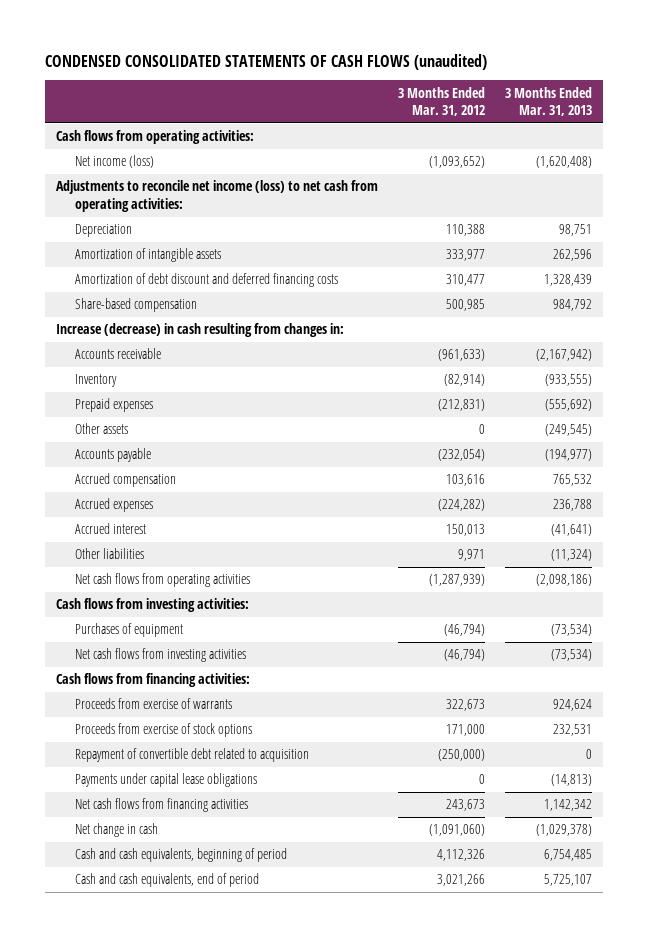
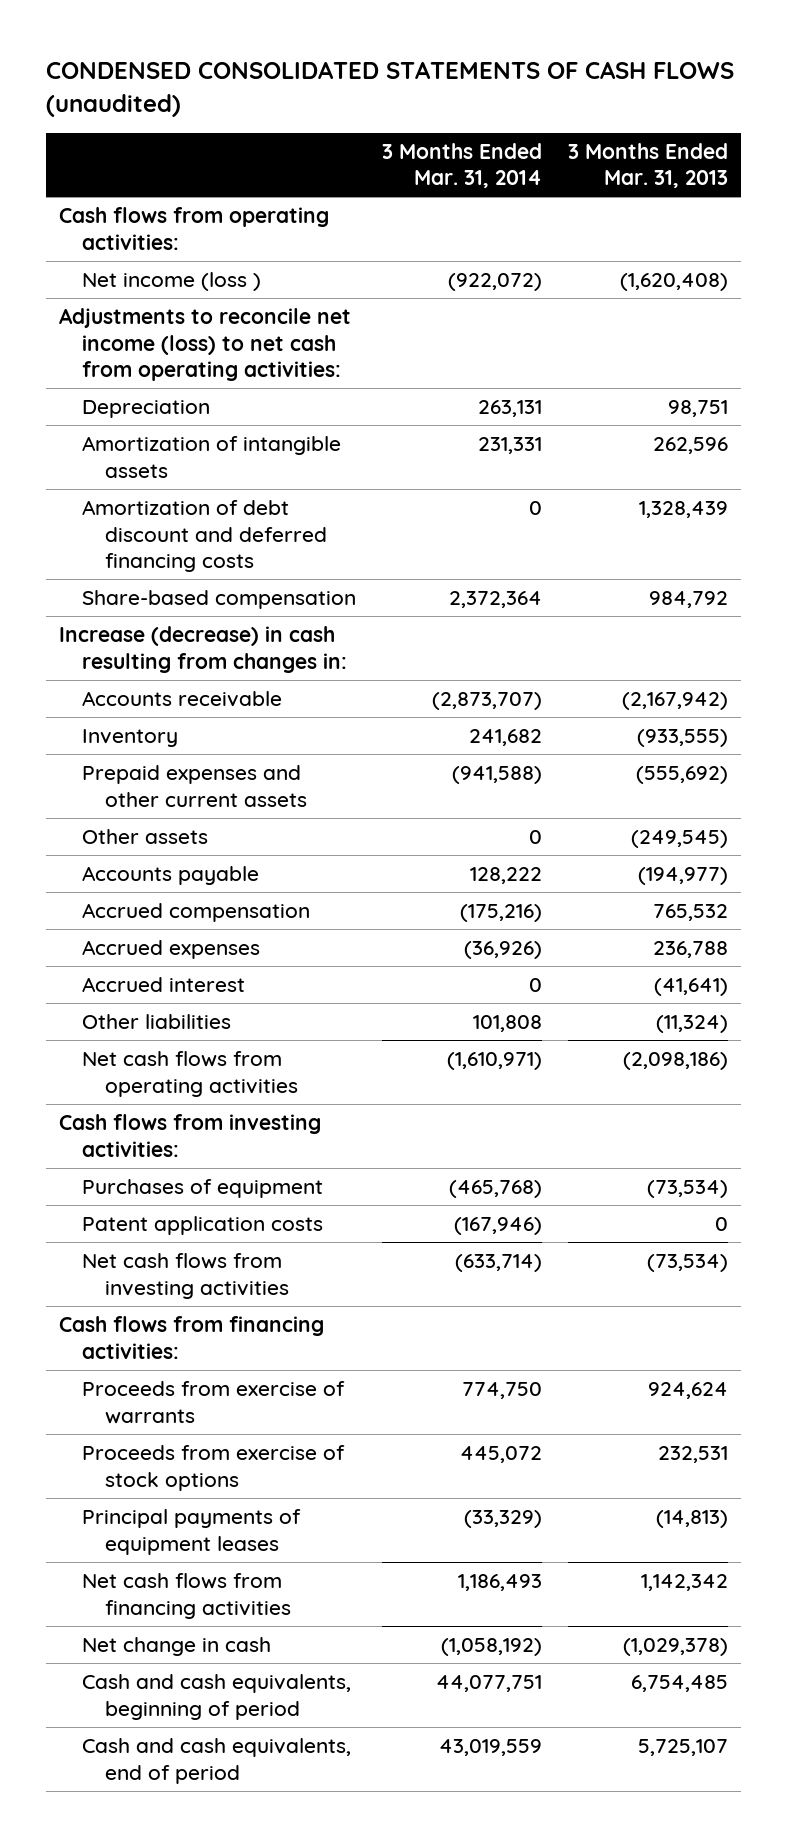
[398,86,486,117] 3 Months Ended Mar. 31, 2012 -> none
none -> [381,142,542,189] 3 Months Ended Mar. 31, 2014
[74,155,154,169] Net income (loss) -> [82,271,262,291] Net income (loss )
[74,398,153,413] Prepaid expenses -> [82,764,307,807] Prepaid expenses and other current assets
none -> [82,1215,324,1235] Patent application costs
[74,748,309,763] Repayment of convertible debt related to acquisition -> none
[74,773,257,788] Payments under capital lease obligations -> [82,1508,302,1555] Principal payments of equipment leases

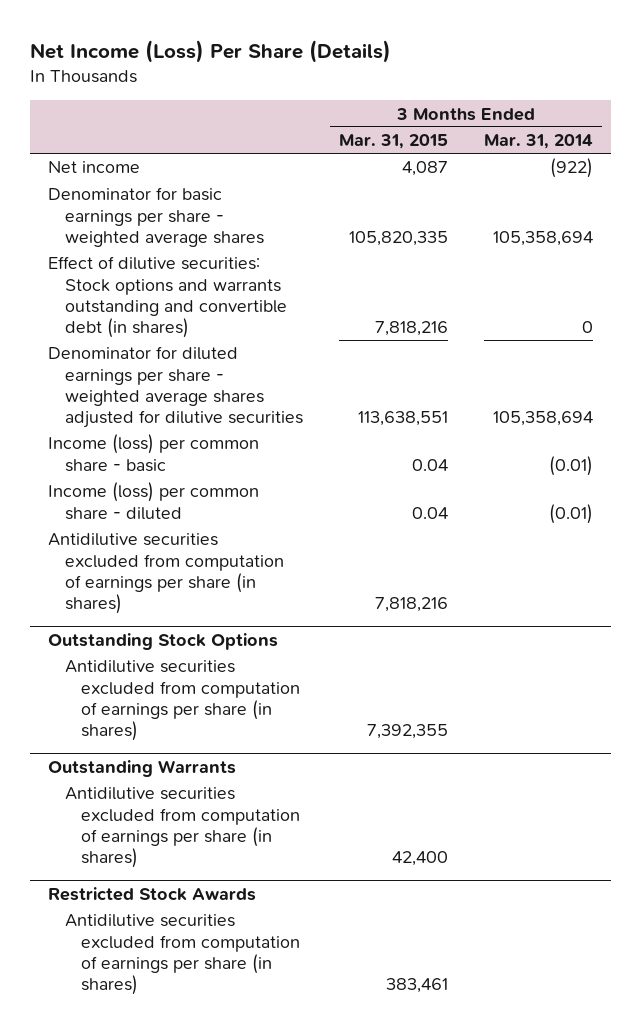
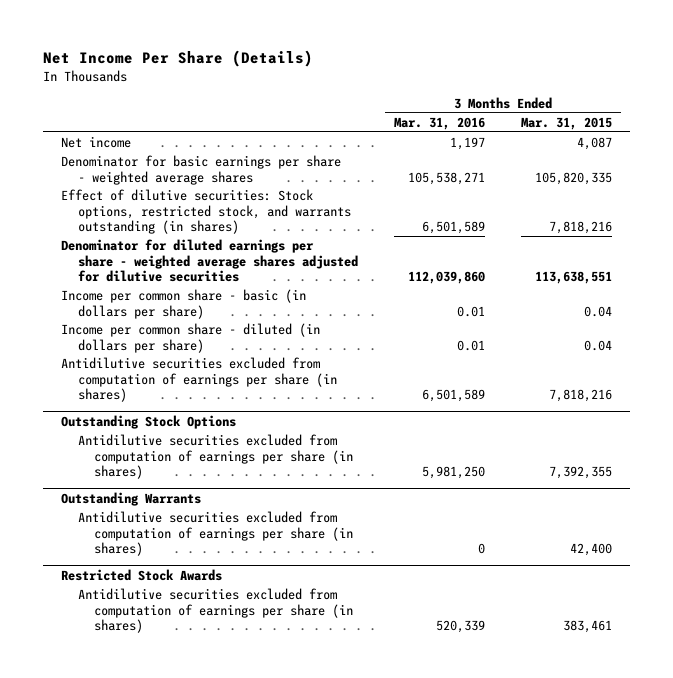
[30,39,392,63] Net Income (Loss) Per Share (Details) -> [42,49,313,67] Net Income Per Share (Details)
[483,134,593,150] Mar. 31, 2014 -> none
none -> [393,116,485,130] Mar. 31, 2016
[48,256,287,339] Effect of dilutive securities: Stock options and warrants outstanding and convertible debt (in shares) -> [60,189,351,234] Effect of dilutive securities: Stock options, restricted stock, and warrants outstanding (in shares)
[48,434,260,472] Income (loss) per common share - basic -> [60,289,306,319] Income per common share - basic (in dollars per share)
[48,482,260,520] Income (loss) per common share - diluted -> [60,323,320,353] Income per common share - diluted (in dollars per share)

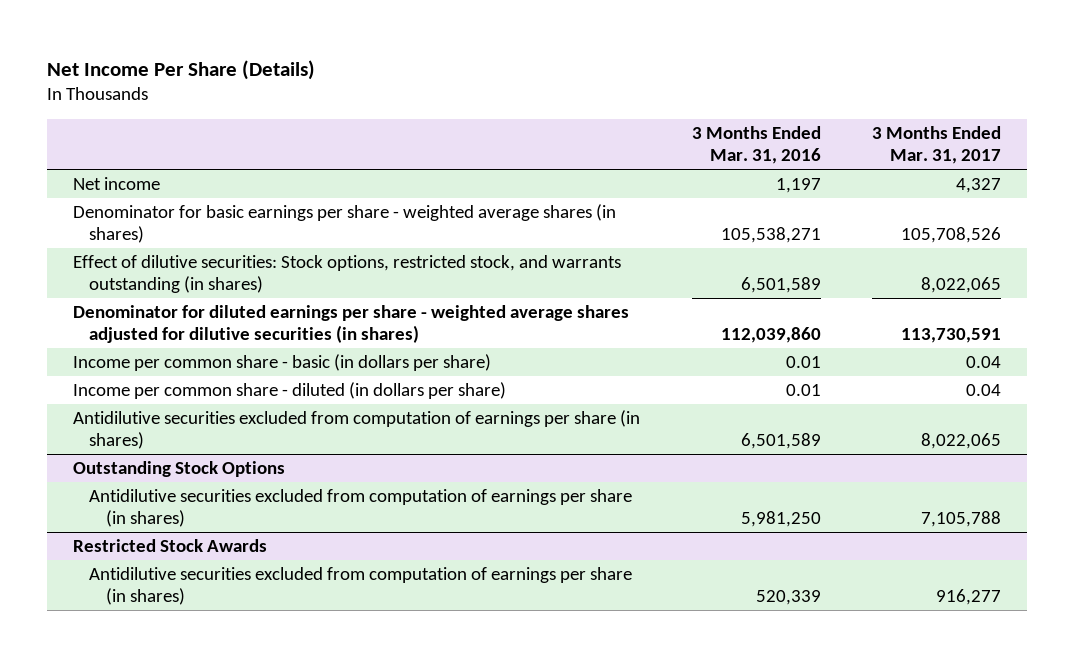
[521,116,613,130] Mar. 31, 2015 -> none
none -> [872,125,1002,165] 3 Months Ended Mar. 31, 2017
[60,155,341,185] Denominator for basic earnings per share - weighted average shares -> [72,203,616,244] Denominator for basic earnings per share - weighted average shares (in shares)
[60,239,358,282] Denominator for diluted earnings per share - weighted average shares adjusted for dilutive securities -> [72,304,629,344] Denominator for diluted earnings per share - weighted average shares adjusted for dilutive securities (in shares)
[60,491,201,506] Outstanding Warrants -> none
[77,511,354,556] Antidilutive securities excluded from computation of earnings per share (in shares) -> none

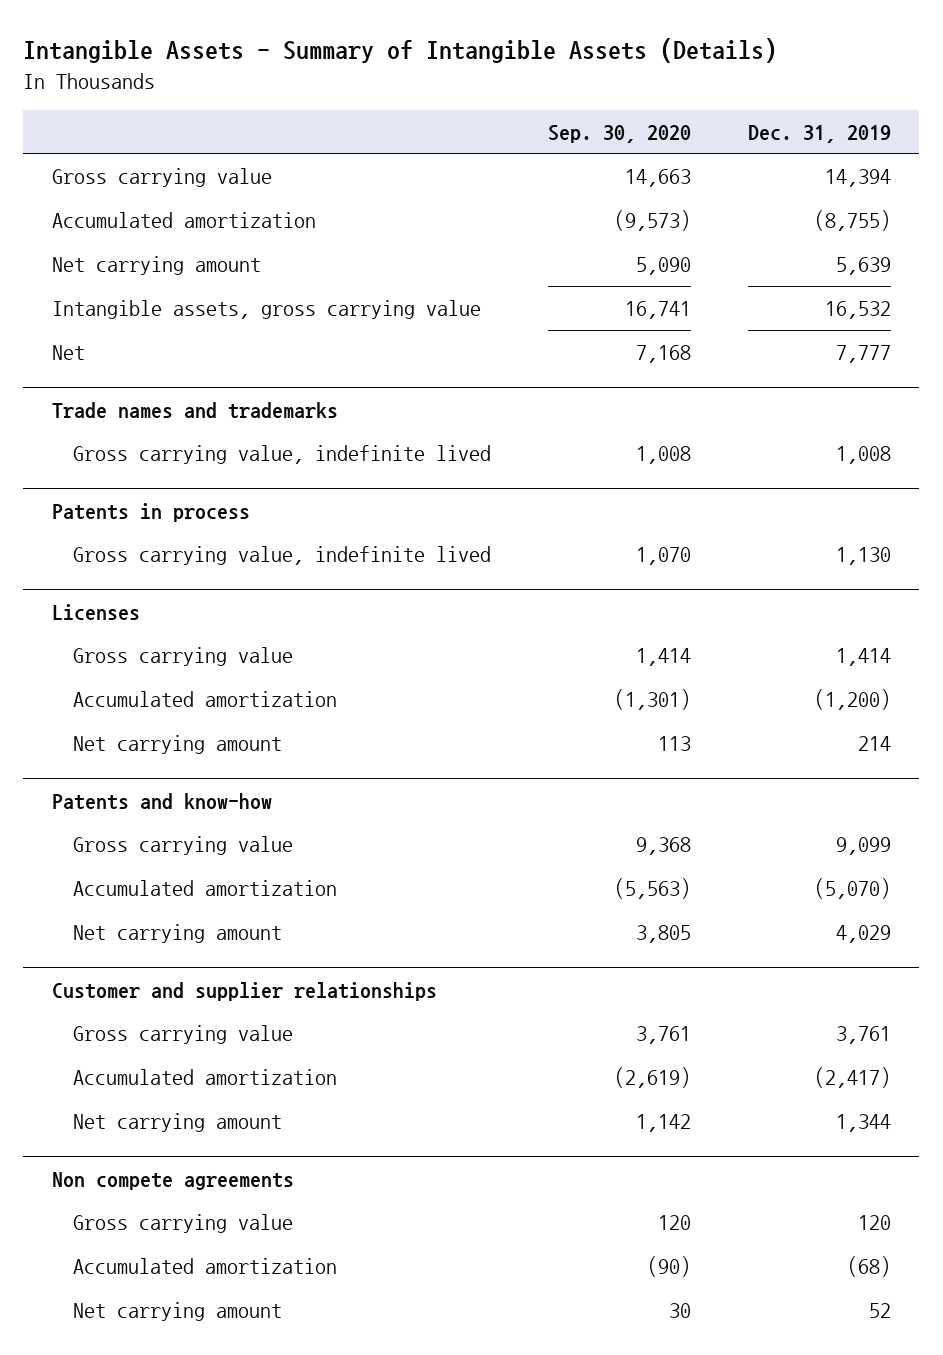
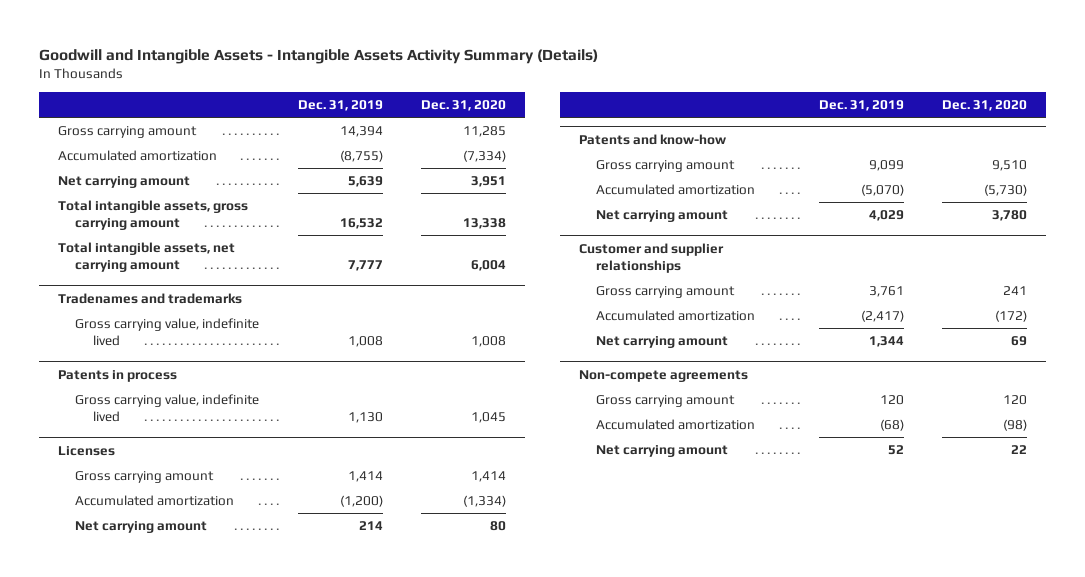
[23,37,778,63] Intangible Assets - Summary of Intangible Assets (Details) -> [38,48,598,64] Goodwill and Intangible Assets - Intangible Assets Activity Summary (Details)
[548,124,692,143] Sep. 30, 2020 -> none
none -> [421,99,507,111] Dec. 31, 2020
[51,167,272,187] Gross carrying value -> [57,125,197,138] Gross carrying amount
[51,299,481,319] Intangible assets, gross carrying value -> [57,199,248,231] Total intangible assets, gross carrying amount
[51,344,85,360] Net -> [57,241,235,273] Total intangible assets, net carrying amount
[51,401,338,419] Trade names and trademarks -> [57,292,242,304] Tradenames and trademarks
[73,646,294,666] Gross carrying value -> [75,470,215,483] Gross carrying amount
[73,835,294,855] Gross carrying value -> [596,159,736,172] Gross carrying amount
[73,1024,294,1044] Gross carrying value -> [596,285,736,298] Gross carrying amount
[51,1171,294,1190] Non compete agreements -> [578,369,748,382] Non-compete agreements
[73,1213,294,1233] Gross carrying value -> [596,394,736,407] Gross carrying amount

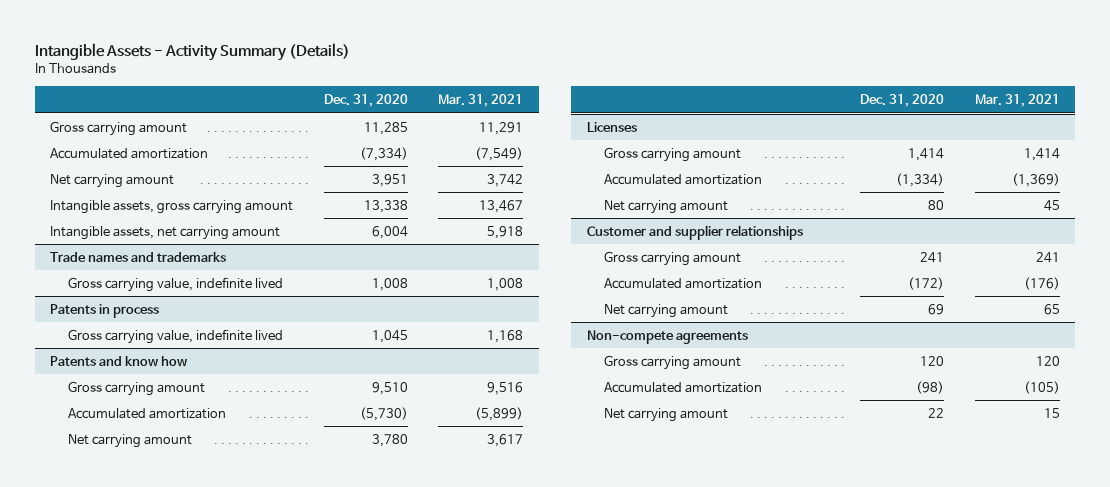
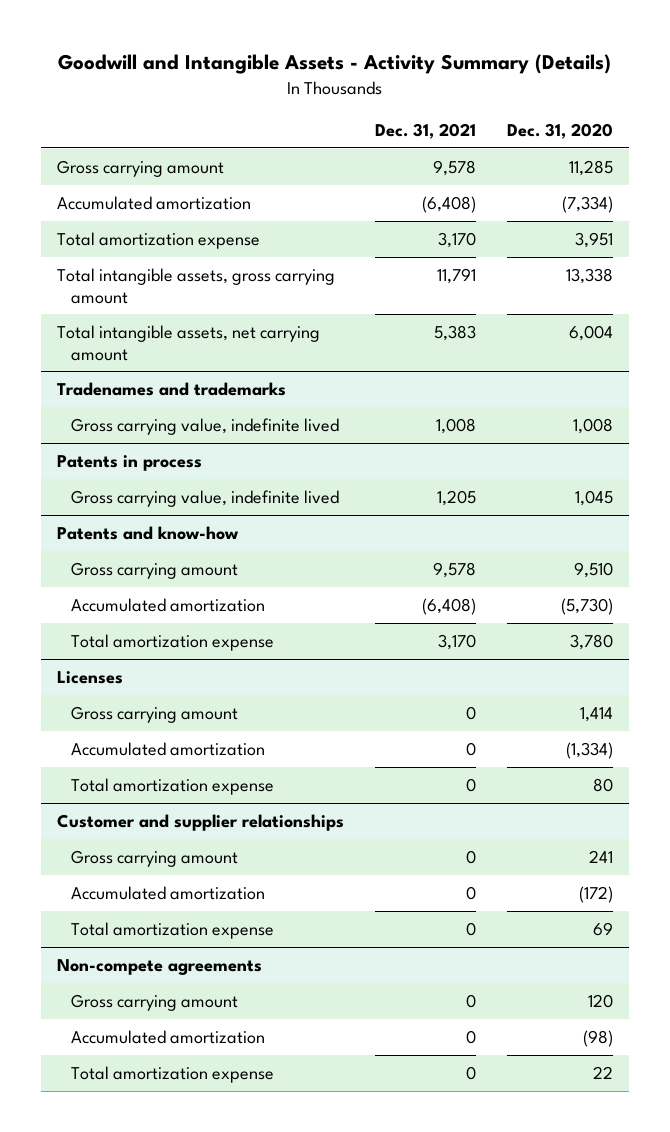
[35,42,351,61] Intangible Assets - Activity Summary (Details) -> [58,54,612,75] Goodwill and Intangible Assets - Activity Summary (Details)
[438,94,524,108] Mar. 31, 2021 -> none
none -> [375,122,477,139] Dec. 31, 2021
[50,173,175,188] Net carrying amount -> [56,231,260,249] Total amortization expense
[50,199,294,214] Intangible assets, gross carrying amount -> [56,267,335,304] Total intangible assets, gross carrying amount
[50,225,281,240] Intangible assets, net carrying amount -> [56,324,320,361] Total intangible assets, net carrying amount
[50,251,227,262] Trade names and trademarks -> [56,381,286,396] Tradenames and trademarks
[50,355,189,367] Patents and know how -> [56,525,239,540] Patents and know-how
[67,433,192,448] Net carrying amount -> [70,633,274,651] Total amortization expense
[603,199,728,214] Net carrying amount -> [70,777,274,795] Total amortization expense
[603,303,728,318] Net carrying amount -> [70,921,274,939] Total amortization expense
[603,407,728,422] Net carrying amount -> [70,1065,274,1083] Total amortization expense

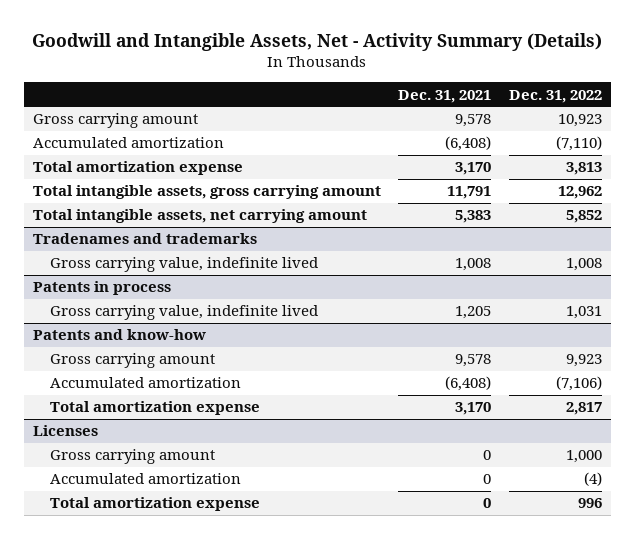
[58,54,612,75] Goodwill and Intangible Assets - Activity Summary (Details) -> [32,33,603,52] Goodwill and Intangible Assets, Net - Activity Summary (Details)
[507,122,614,139] Dec. 31, 2020 -> none
none -> [509,89,603,103] Dec. 31, 2022
[56,813,344,831] Customer and supplier relationships -> none
[70,849,238,867] Gross carrying amount -> none
[70,885,265,900] Accumulated amortization -> none
[70,921,274,939] Total amortization expense -> none
[56,958,262,975] Non-compete agreements -> none
[70,993,238,1011] Gross carrying amount -> none
[70,1029,265,1044] Accumulated amortization -> none
[70,1065,274,1083] Total amortization expense -> none

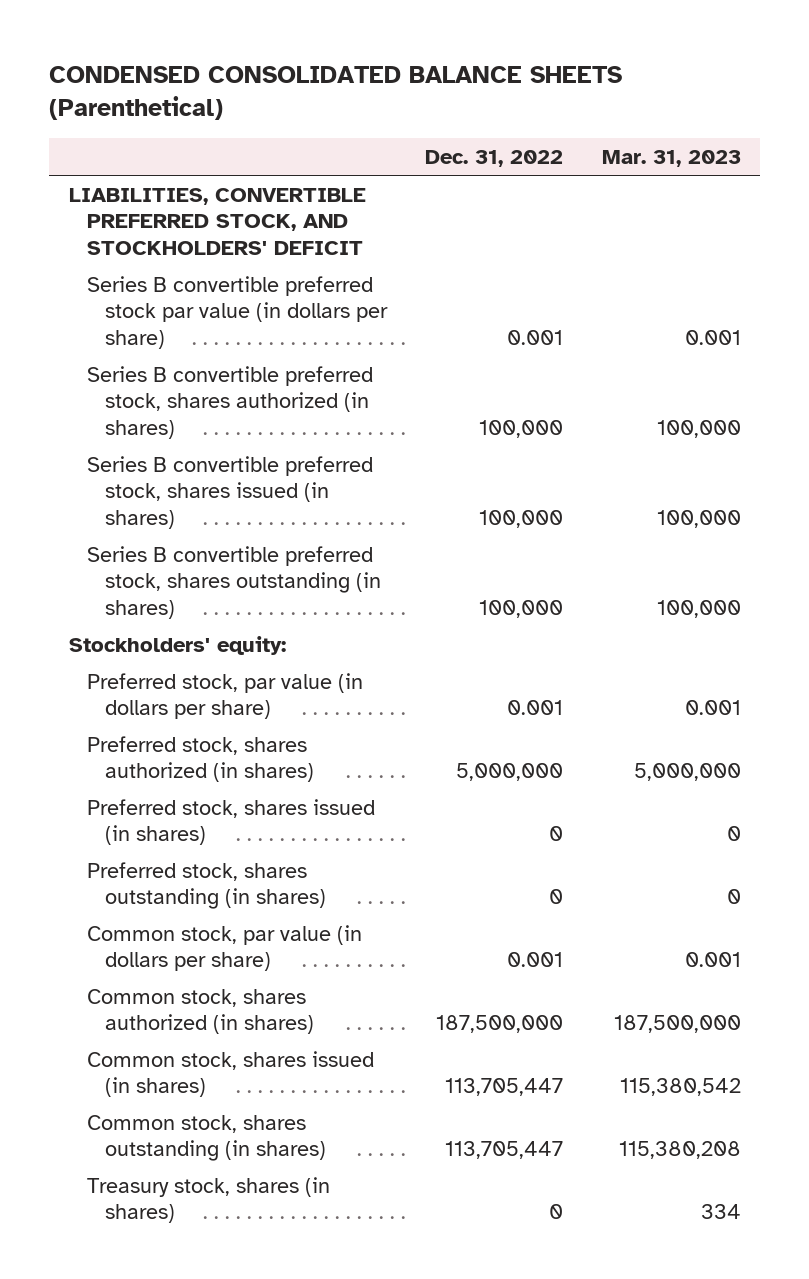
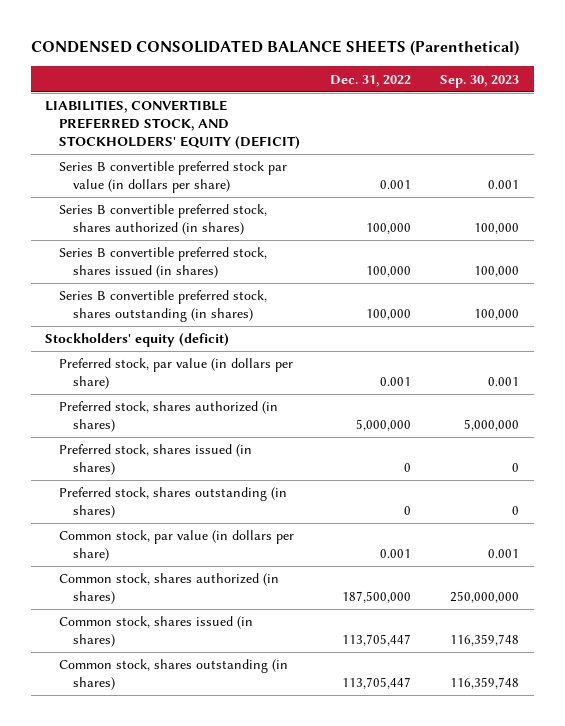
[601,149,741,167] Mar. 31, 2023 -> none
none -> [440,74,520,88] Sep. 30, 2023
[68,187,366,255] LIABILITIES, CONVERTIBLE PREFERRED STOCK, AND STOCKHOLDERS' DEFICIT -> [45,100,301,150] LIABILITIES, CONVERTIBLE PREFERRED STOCK, AND STOCKHOLDERS' EQUITY (DEFICIT)
[68,635,286,655] Stockholders' equity: -> [45,333,230,348] Stockholders' equity (deficit)
[86,1176,330,1224] Treasury stock, shares (in shares) -> none

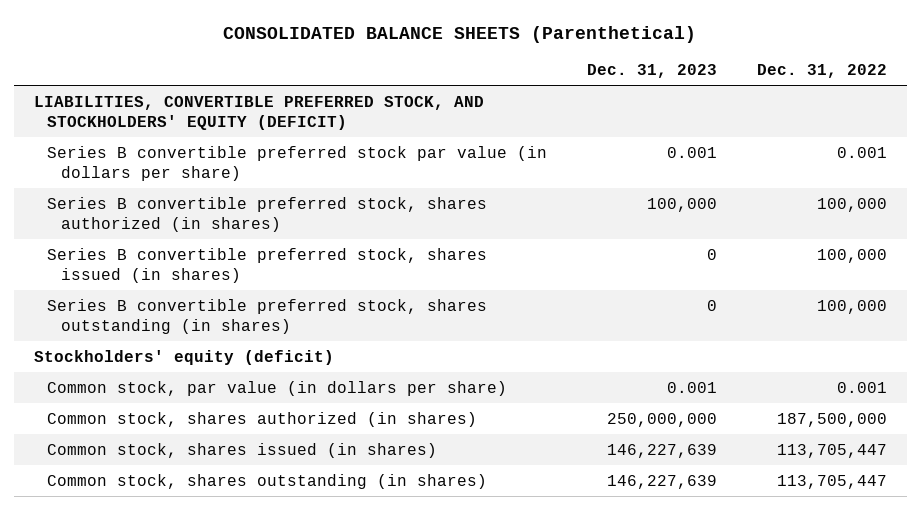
[30,40,519,57] CONDENSED CONSOLIDATED BALANCE SHEETS (Parenthetical) -> [223,25,697,43] CONSOLIDATED BALANCE SHEETS (Parenthetical)
[440,74,520,88] Sep. 30, 2023 -> none
none -> [587,64,718,79] Dec. 31, 2023
[59,358,294,390] Preferred stock, par value (in dollars per share) -> none
[59,401,279,433] Preferred stock, shares authorized (in shares) -> none
[59,444,253,476] Preferred stock, shares issued (in shares) -> none
[59,487,288,519] Preferred stock, shares outstanding (in shares) -> none

